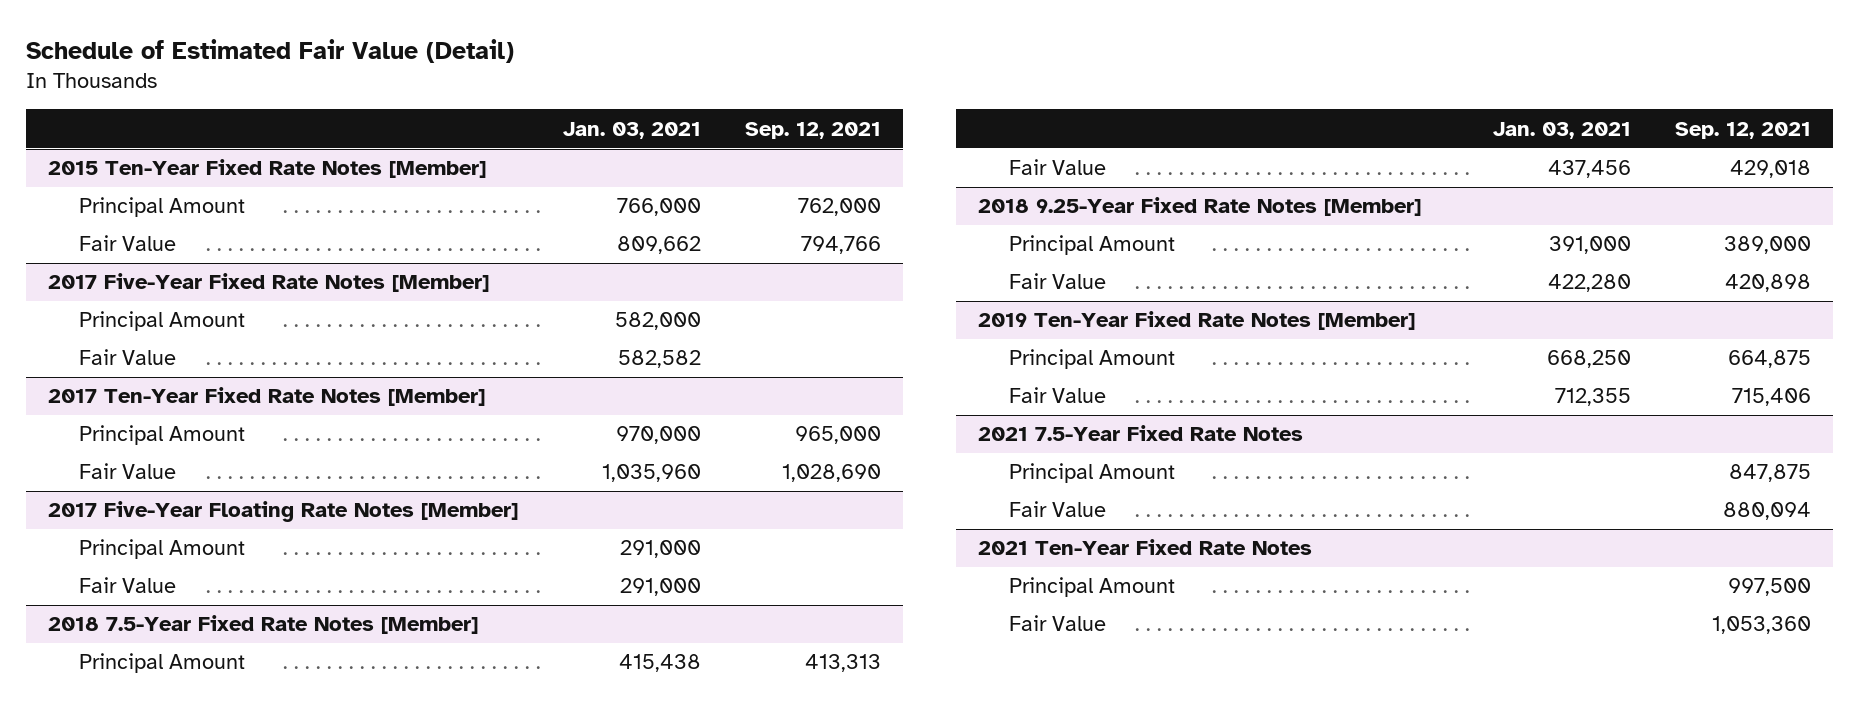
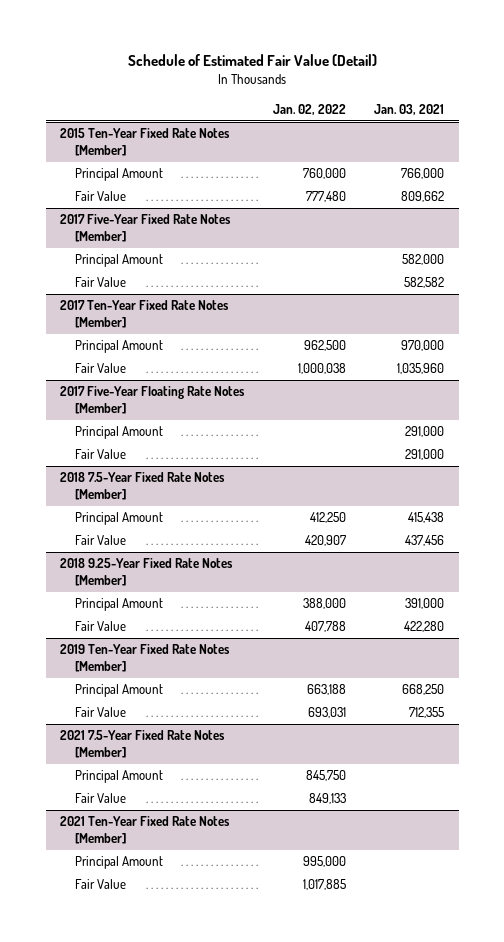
[744,121,881,139] Sep. 12, 2021 -> none
none -> [272,103,346,115] Jan. 02, 2022
[978,425,1304,442] 2021 7.5-Year Fixed Rate Notes -> [60,730,226,758] 2021 7.5-Year Fixed Rate Notes [Member]
[978,539,1313,556] 2021 Ten-Year Fixed Rate Notes -> [60,816,231,844] 2021 Ten-Year Fixed Rate Notes [Member]

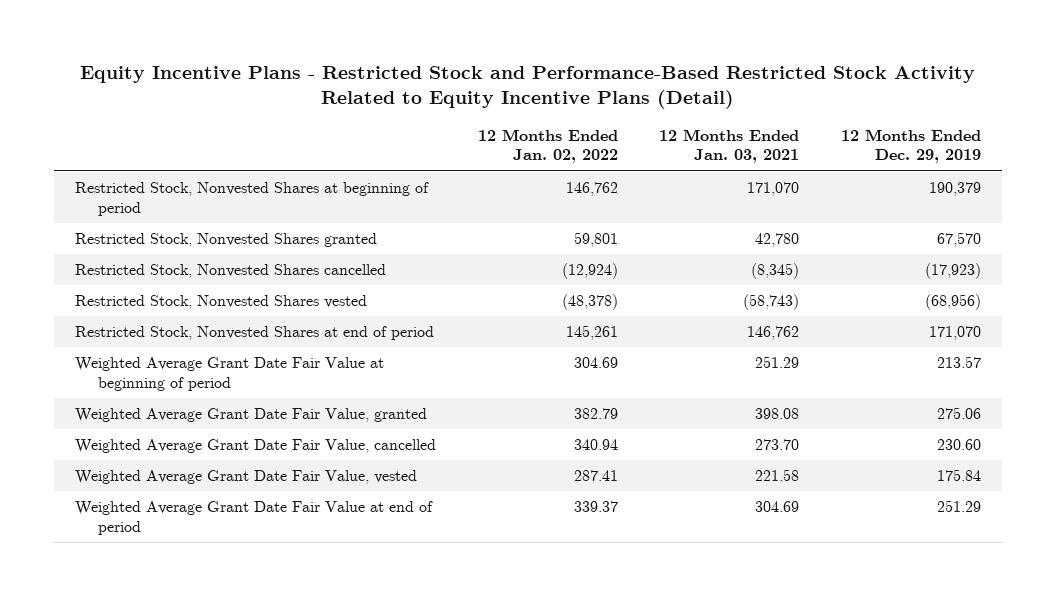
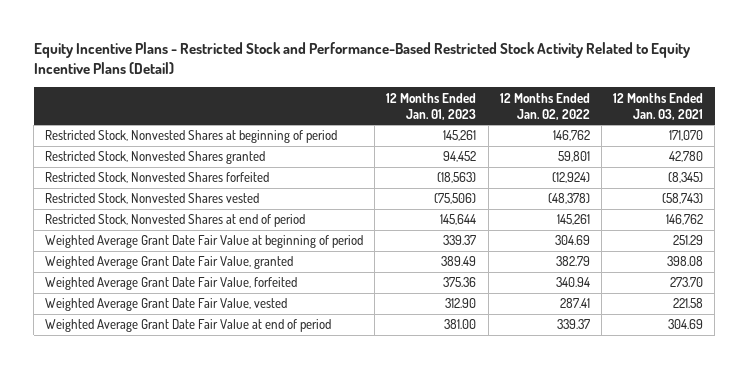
[841,128,982,164] 12 Months Ended Dec. 29, 2019 -> none
none -> [386,92,477,120] 12 Months Ended Jan. 01, 2023
[74,264,386,279] Restricted Stock, Nonvested Shares cancelled -> [45,172,270,184] Restricted Stock, Nonvested Shares forfeited
[74,439,436,454] Weighted Average Grant Date Fair Value, cancelled -> [45,277,298,291] Weighted Average Grant Date Fair Value, forfeited

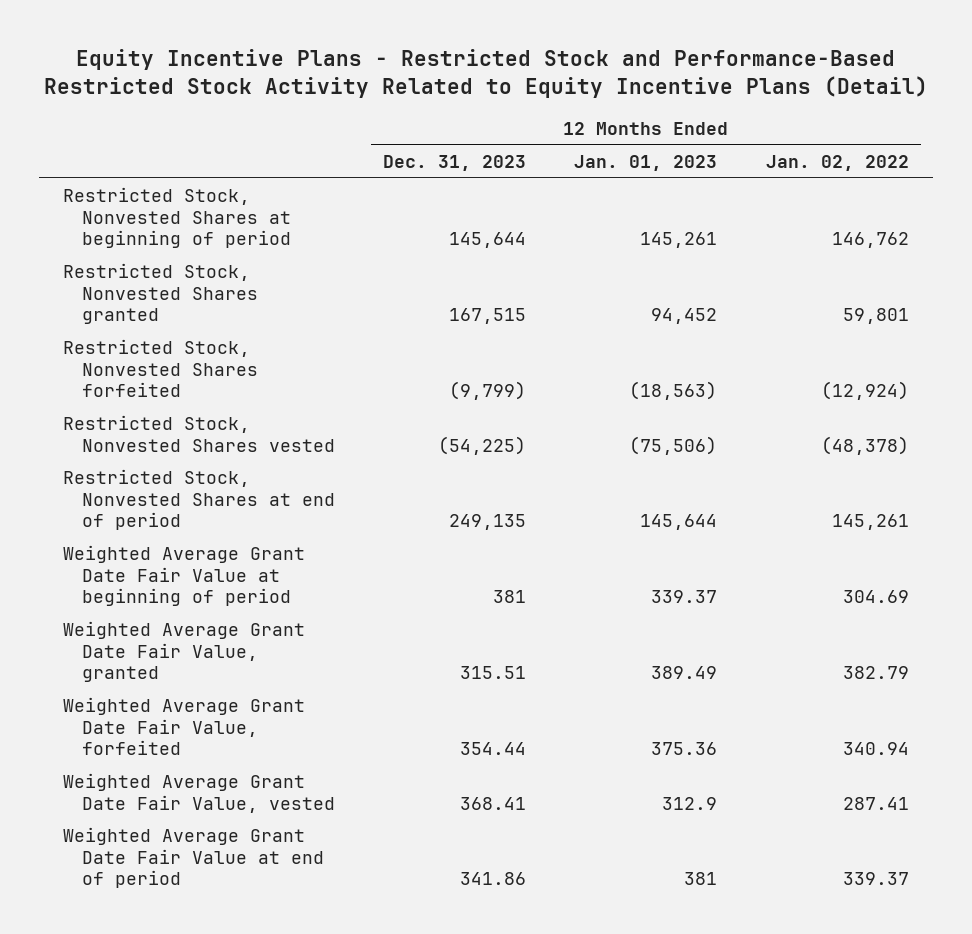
[612,92,703,120] 12 Months Ended Jan. 03, 2021 -> none
none -> [382,154,526,171] Dec. 31, 2023
[445,298,477,309] 312.90 -> [662,796,718,810] 312.9
[444,319,477,330] 381.00 -> [684,872,718,886] 381

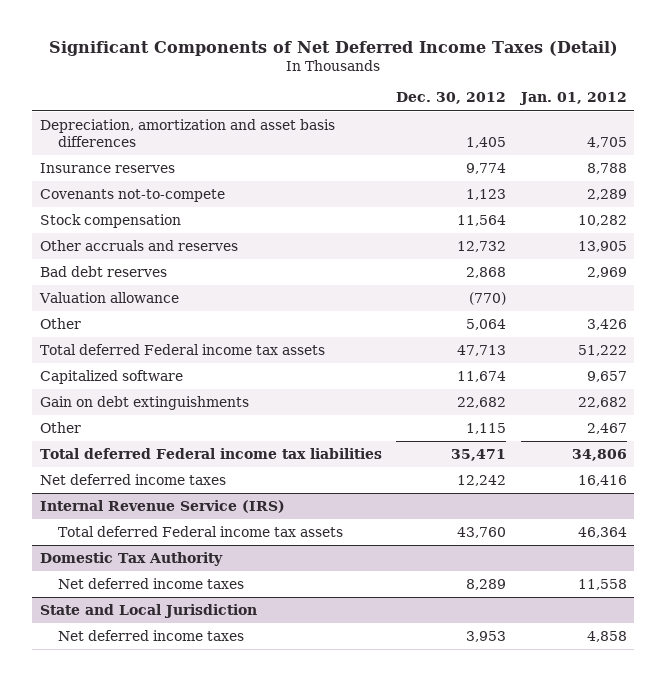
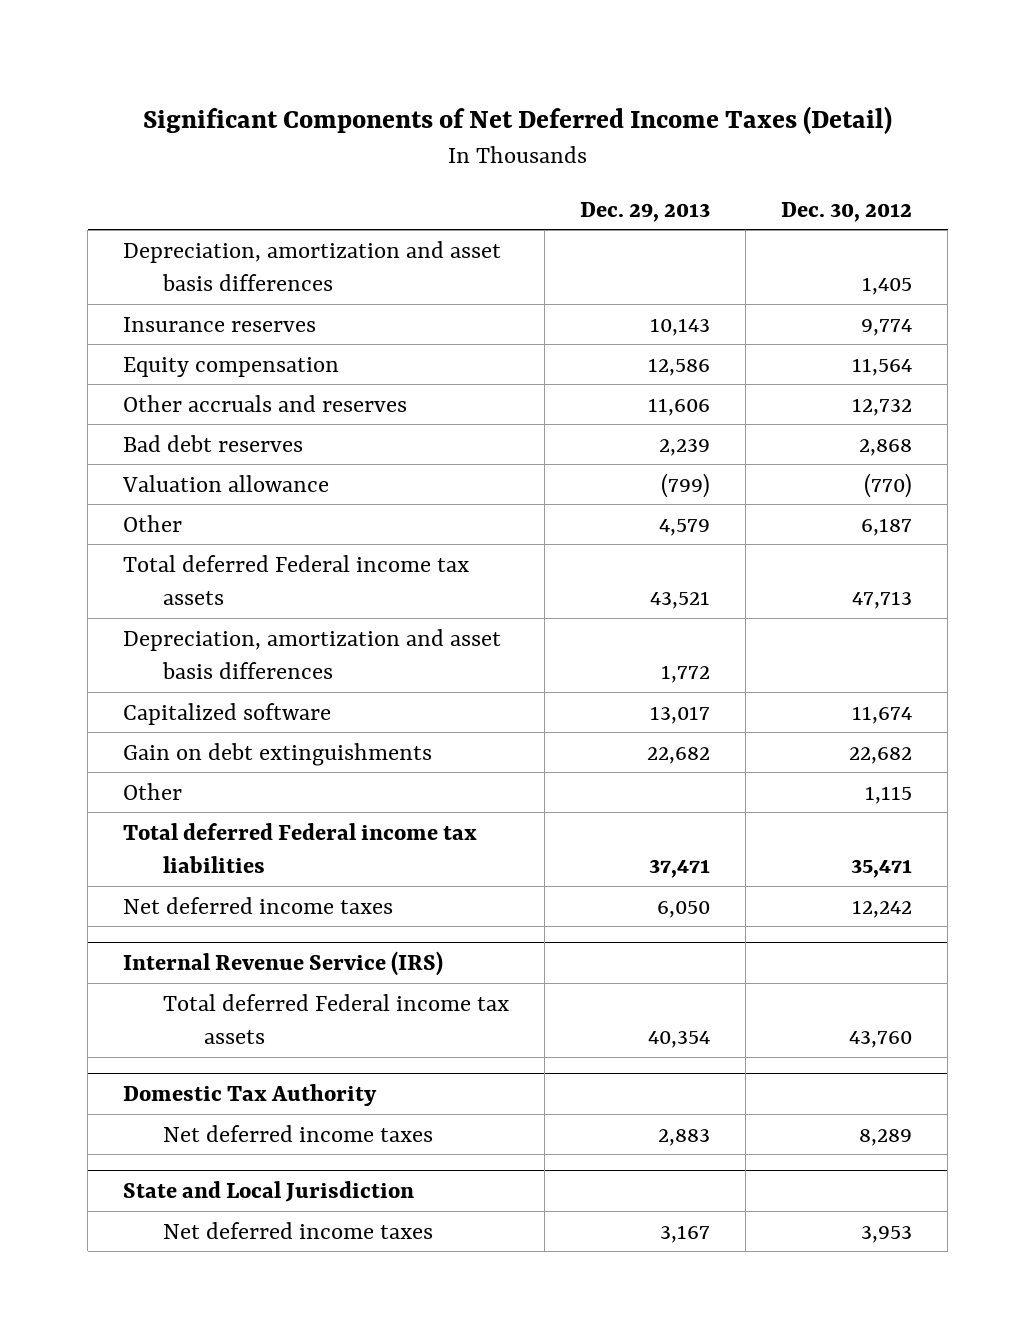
[519,92,628,106] Jan. 01, 2012 -> none
none -> [580,201,711,222] Dec. 29, 2013
[39,188,225,202] Covenants not-to-compete -> none
[39,213,181,228] Stock compensation -> [123,356,340,377] Equity compensation
[466,318,507,330] 5,064 -> [861,517,913,536] 6,187
none -> [123,628,502,680] Depreciation, amortization and asset basis differences

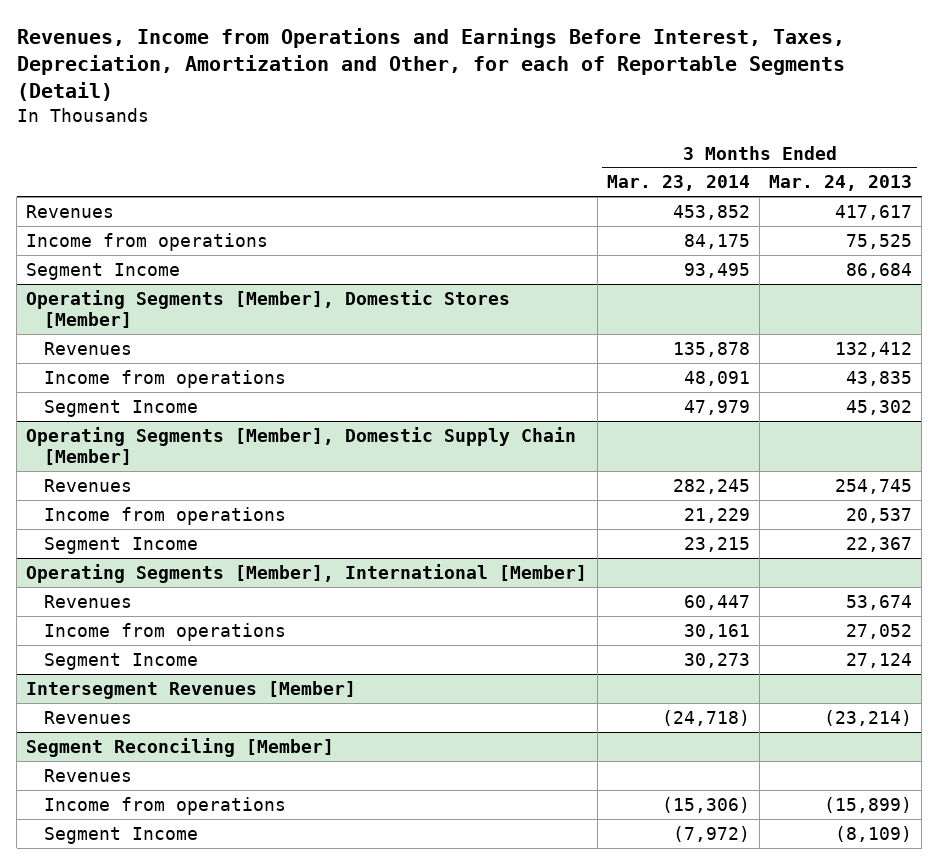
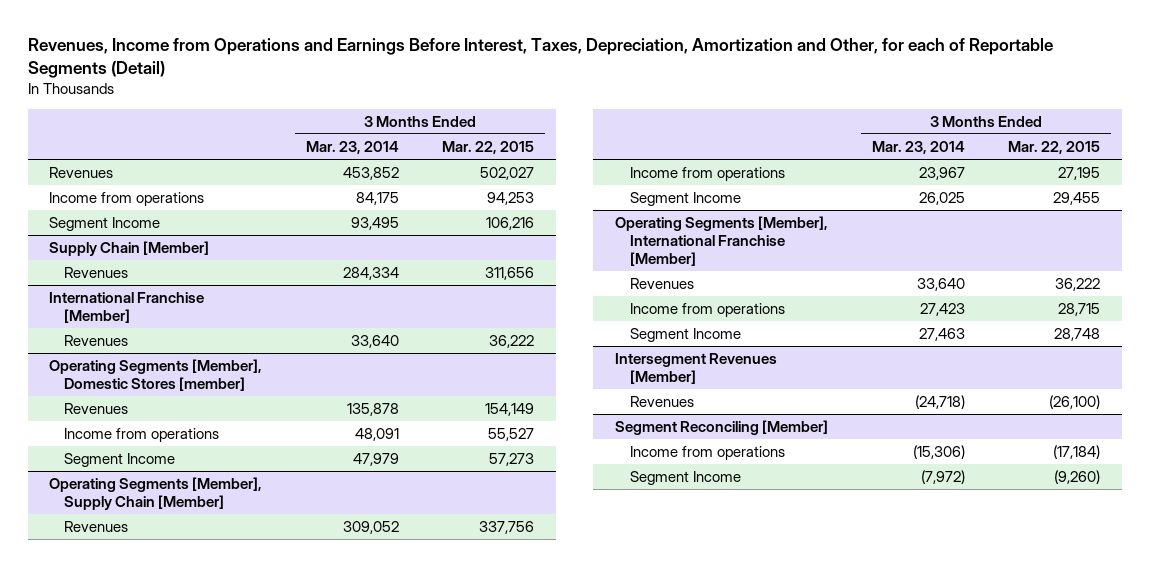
[769,175,913,192] Mar. 24, 2013 -> none
none -> [442,141,535,155] Mar. 22, 2015
none -> [49,241,210,257] Supply Chain [Member]
none -> [64,267,129,279] Revenues
none -> [49,292,205,323] International Franchise [Member]
none -> [64,335,129,347] Revenues
[26,289,511,328] Operating Segments [Member], Domestic Stores [Member] -> [49,359,263,391] Operating Segments [Member], Domestic Stores [member]
[26,426,577,465] Operating Segments [Member], Domestic Supply Chain [Member] -> [49,477,263,510] Operating Segments [Member], Supply Chain [Member]
[672,478,750,494] 282,245 -> [342,521,399,535] 309,052
[683,507,750,523] 21,229 -> [918,167,965,181] 23,967
[683,536,750,552] 23,215 -> [918,192,965,206] 26,025
[26,563,588,583] Operating Segments [Member], International [Member] -> [615,216,829,266] Operating Segments [Member], International Franchise [Member]
[683,594,750,610] 60,447 -> [916,278,965,292] 33,640
[683,623,750,639] 30,161 -> [919,303,965,317] 27,423
[683,652,750,668] 30,273 -> [918,328,965,342] 27,463
[44,768,133,782] Revenues -> none

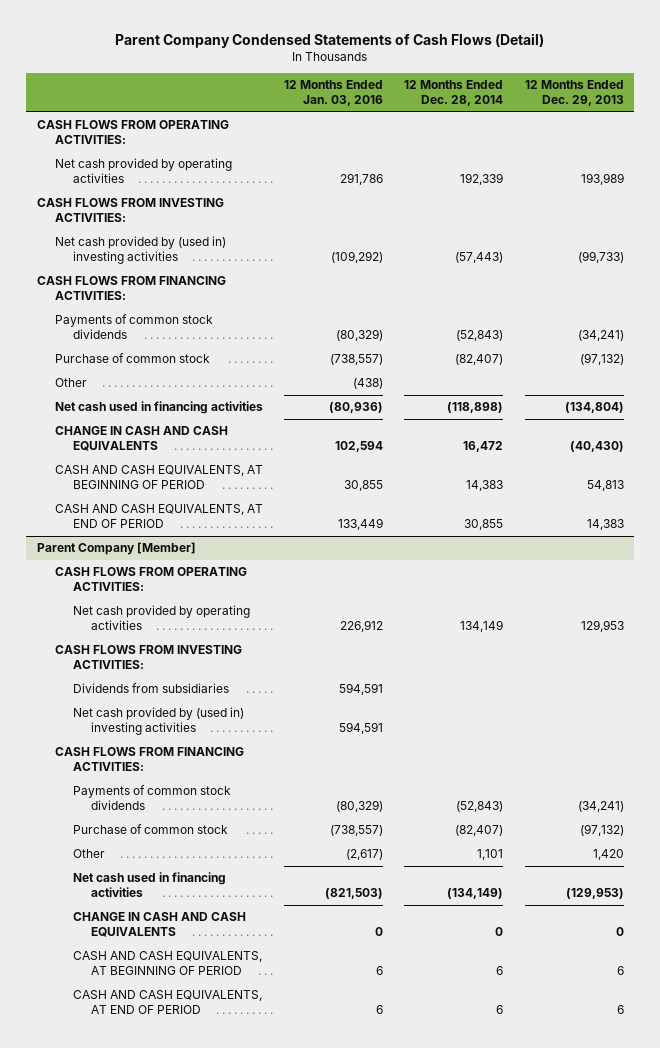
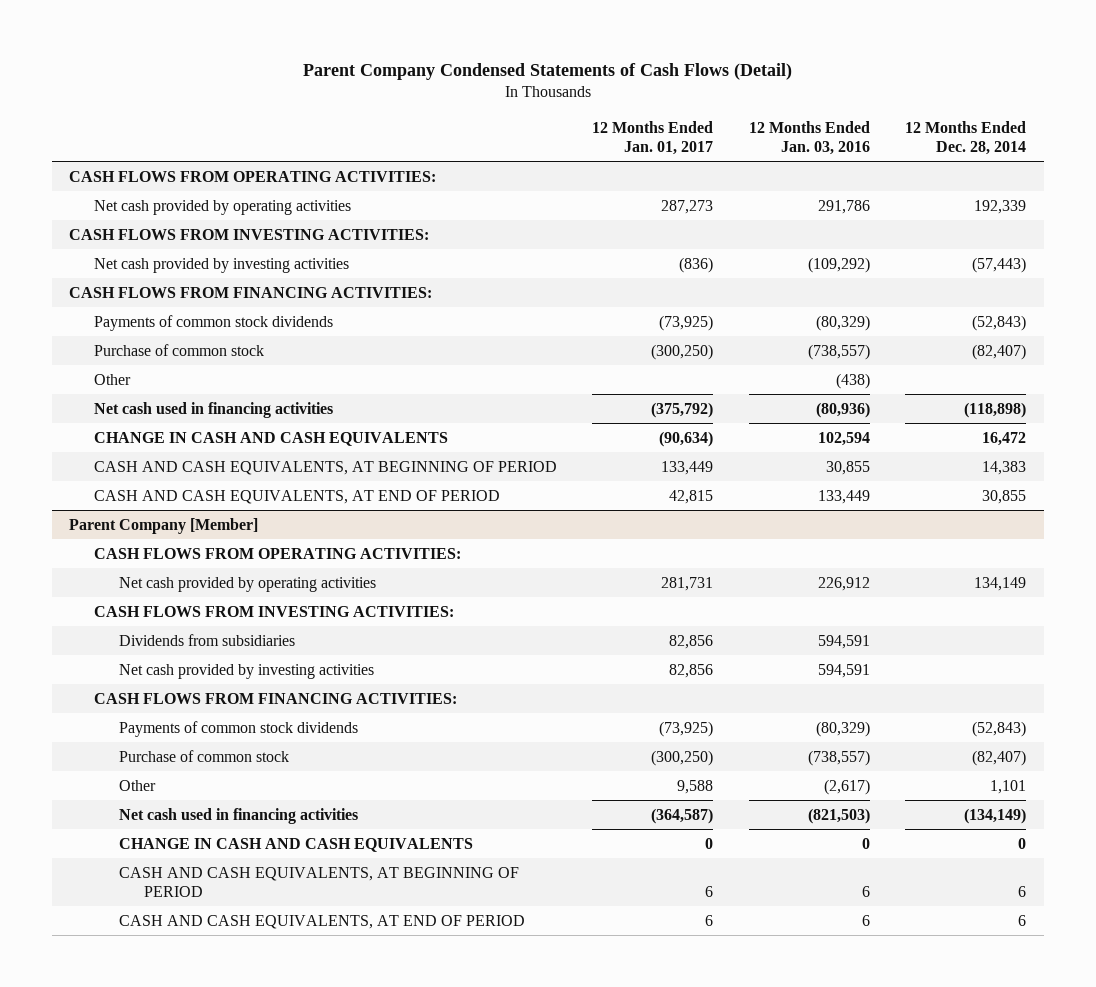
[524,80,624,107] 12 Months Ended Dec. 29, 2013 -> none
none -> [592,120,714,155] 12 Months Ended Jan. 01, 2017
[54,236,226,265] Net cash provided by (used in) investing activities -> [94,257,350,273] Net cash provided by investing activities
[72,707,244,736] Net cash provided by (used in) investing activities -> [118,663,374,679] Net cash provided by investing activities

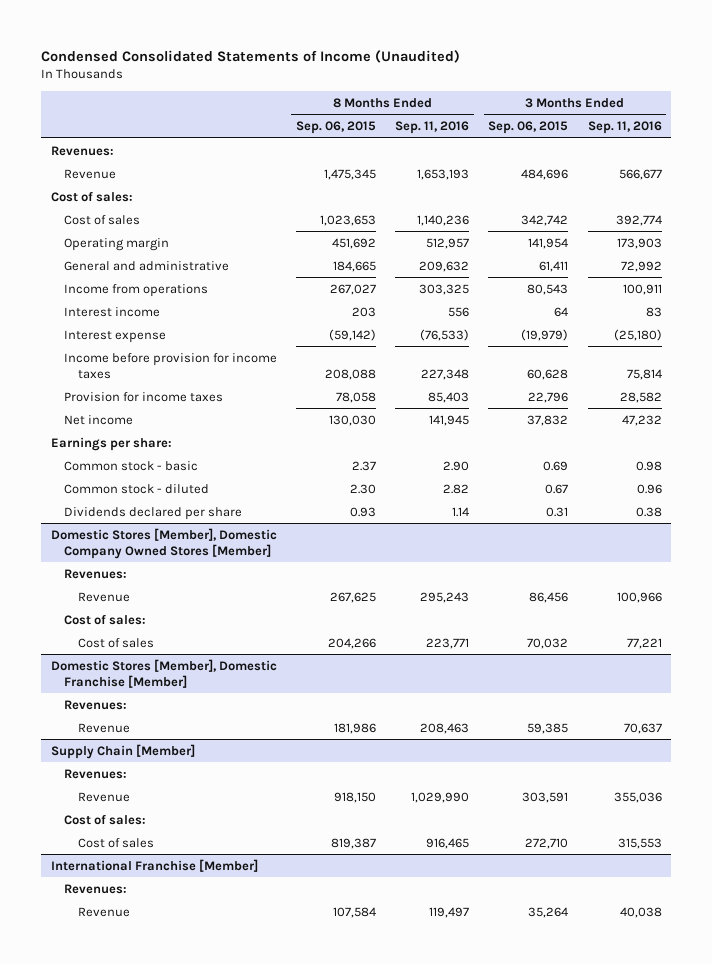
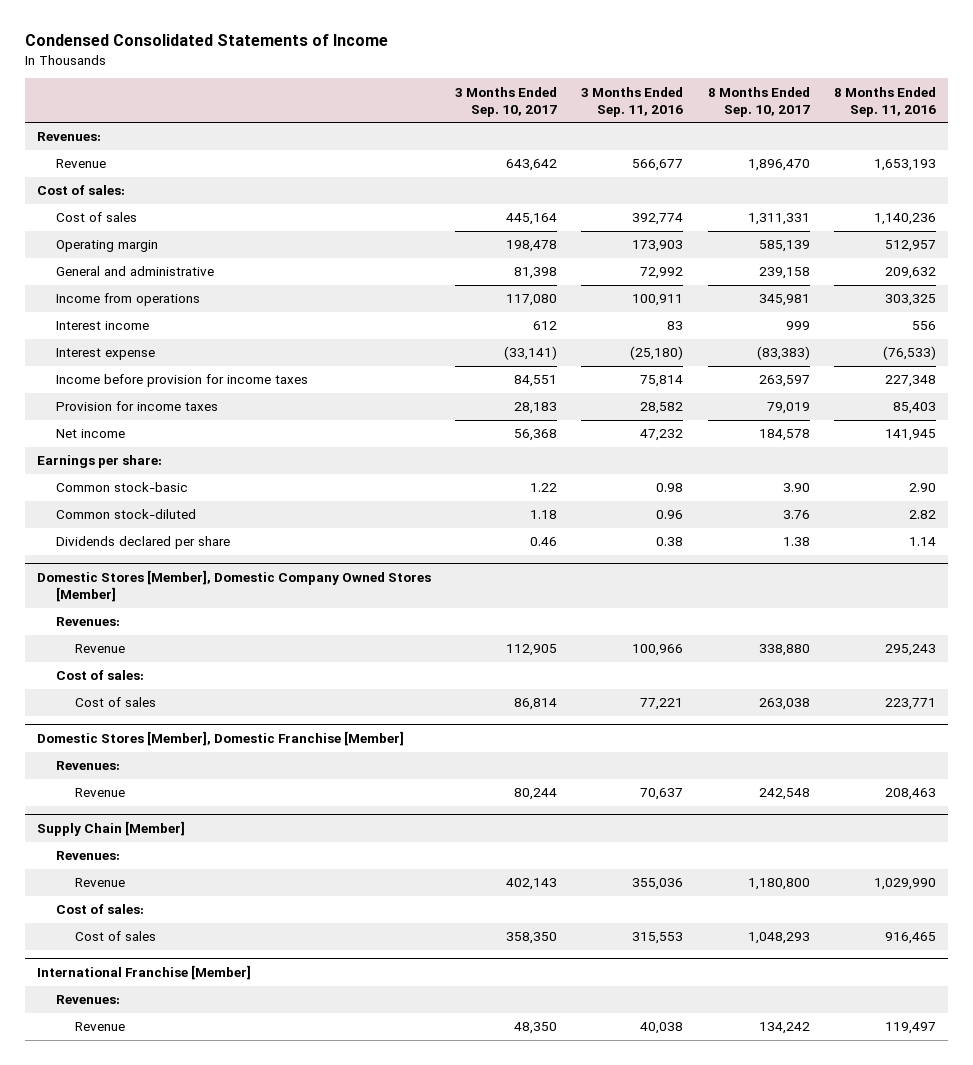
[41,50,461,64] Condensed Consolidated Statements of Income (Unaudited) -> [24,34,388,47] Condensed Consolidated Statements of Income
[296,120,377,134] Sep. 06, 2015 -> none
[488,120,569,134] Sep. 06, 2015 -> none
none -> [455,86,558,117] 3 Months Ended Sep. 10, 2017
none -> [707,86,810,117] 8 Months Ended Sep. 10, 2017
[64,460,199,471] Common stock - basic -> [56,482,189,493] Common stock-basic
[64,483,210,494] Common stock - diluted -> [56,509,197,520] Common stock-diluted

